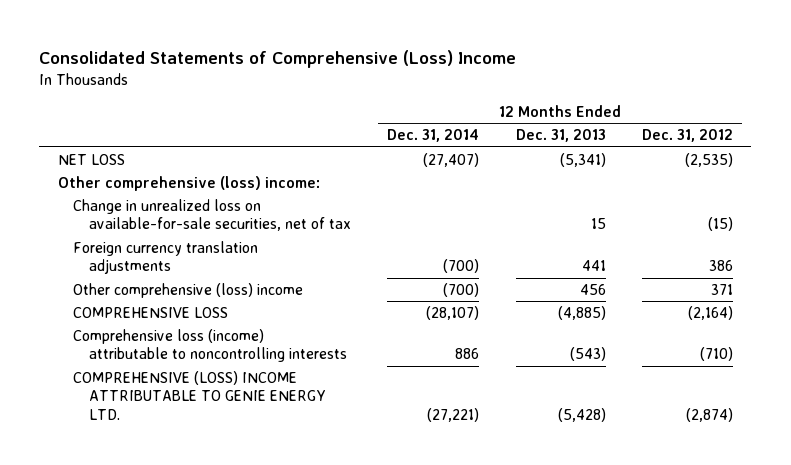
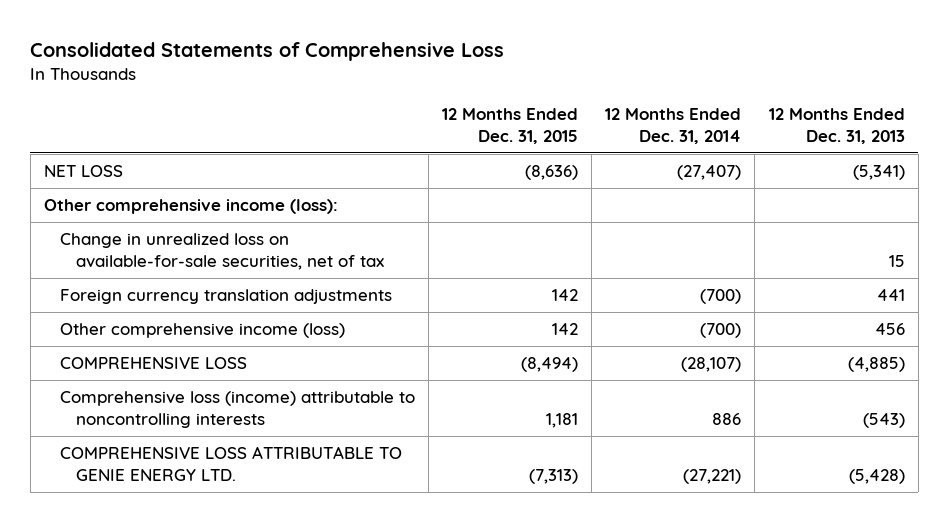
[39,49,517,68] Consolidated Statements of Comprehensive (Loss) Income -> [30,41,505,61] Consolidated Statements of Comprehensive Loss
[642,129,734,143] Dec. 31, 2012 -> none
none -> [442,108,579,144] 12 Months Ended Dec. 31, 2015
[57,175,320,191] Other comprehensive (loss) income: -> [43,199,338,215] Other comprehensive income (loss):
[73,282,304,298] Other comprehensive (loss) income -> [60,323,346,339] Other comprehensive income (loss)
[73,370,327,420] COMPREHENSIVE (LOSS) INCOME ATTRIBUTABLE TO GENIE ENERGY LTD. -> [60,446,403,481] COMPREHENSIVE LOSS ATTRIBUTABLE TO GENIE ENERGY LTD.

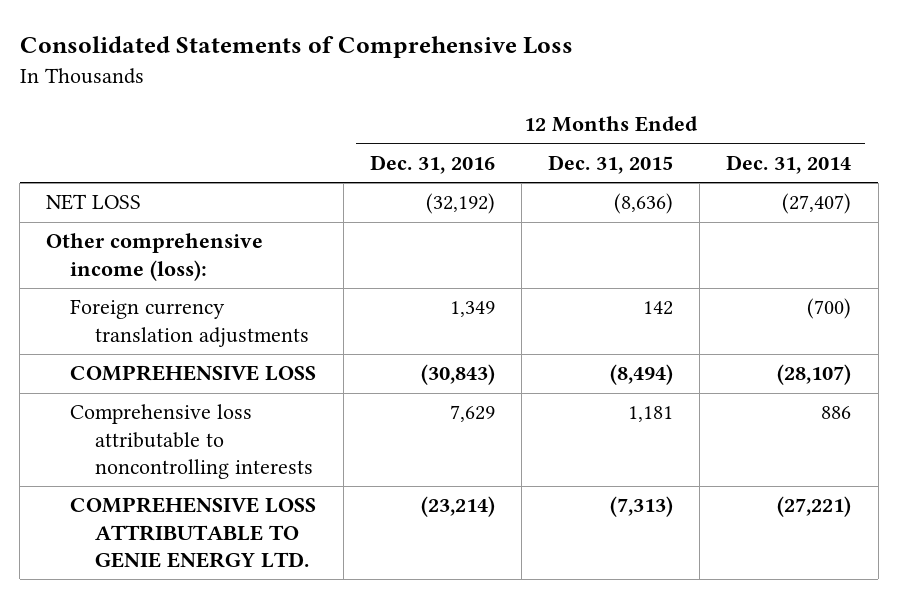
[768,108,905,144] 12 Months Ended Dec. 31, 2013 -> none
none -> [369,154,495,174] Dec. 31, 2016
[60,233,385,270] Change in unrealized loss on available-for-sale securities, net of tax -> none
[60,323,346,339] Other comprehensive income (loss) -> none
[60,391,416,428] Comprehensive loss (income) attributable to noncontrolling interests -> [70,404,313,479] Comprehensive loss attributable to noncontrolling interests

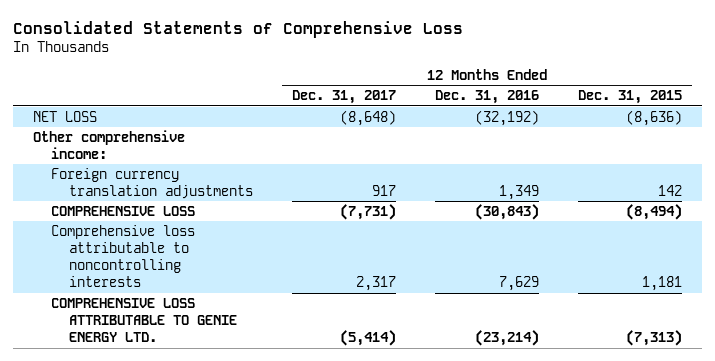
[726,154,852,174] Dec. 31, 2014 -> none
none -> [292,90,397,105] Dec. 31, 2017
[46,233,264,281] Other comprehensive income (loss): -> [32,129,185,159] Other comprehensive income:

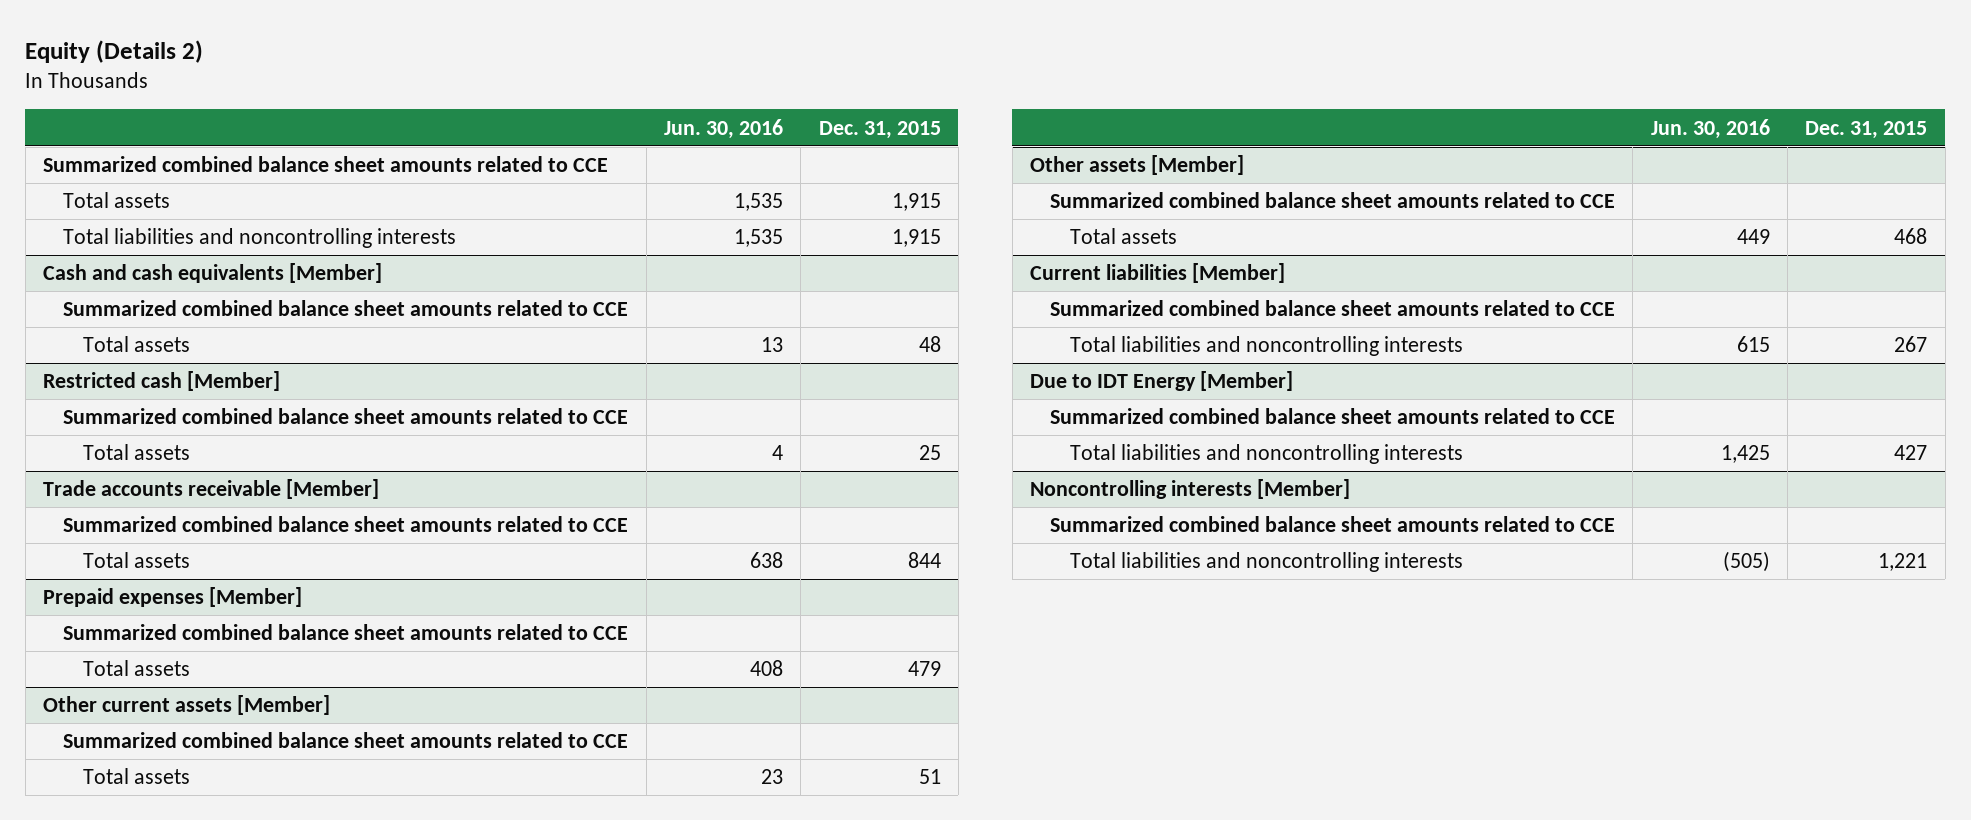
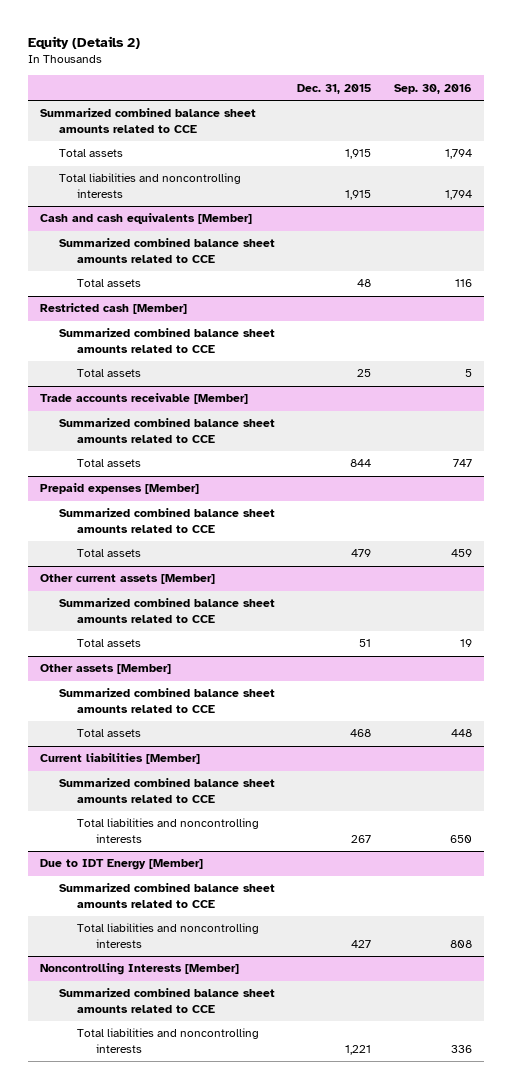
[663,118,783,139] Jun. 30, 2016 -> none
none -> [394,83,473,94] Sep. 30, 2016
[1030,479,1351,500] Noncontrolling interests [Member] -> [39,963,239,976] Noncontrolling Interests [Member]

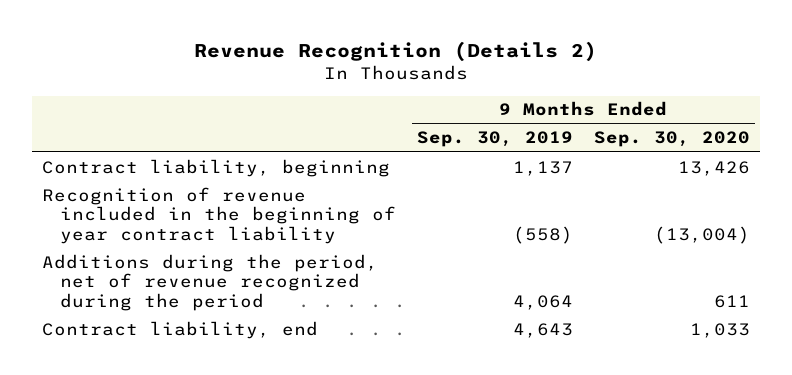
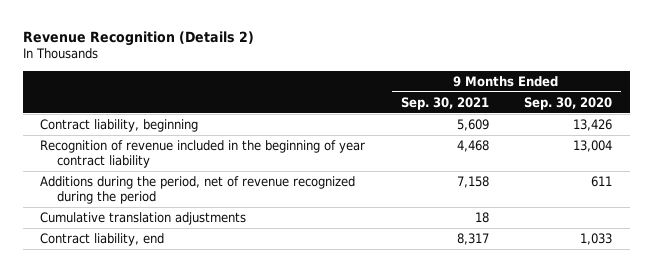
[416,131,573,148] Sep. 30, 2019 -> none
none -> [400,96,489,110] Sep. 30, 2021
[653,225,750,244] (13,004) -> [573,139,613,152] 13,004
none -> [40,211,247,225] Cumulative translation adjustments

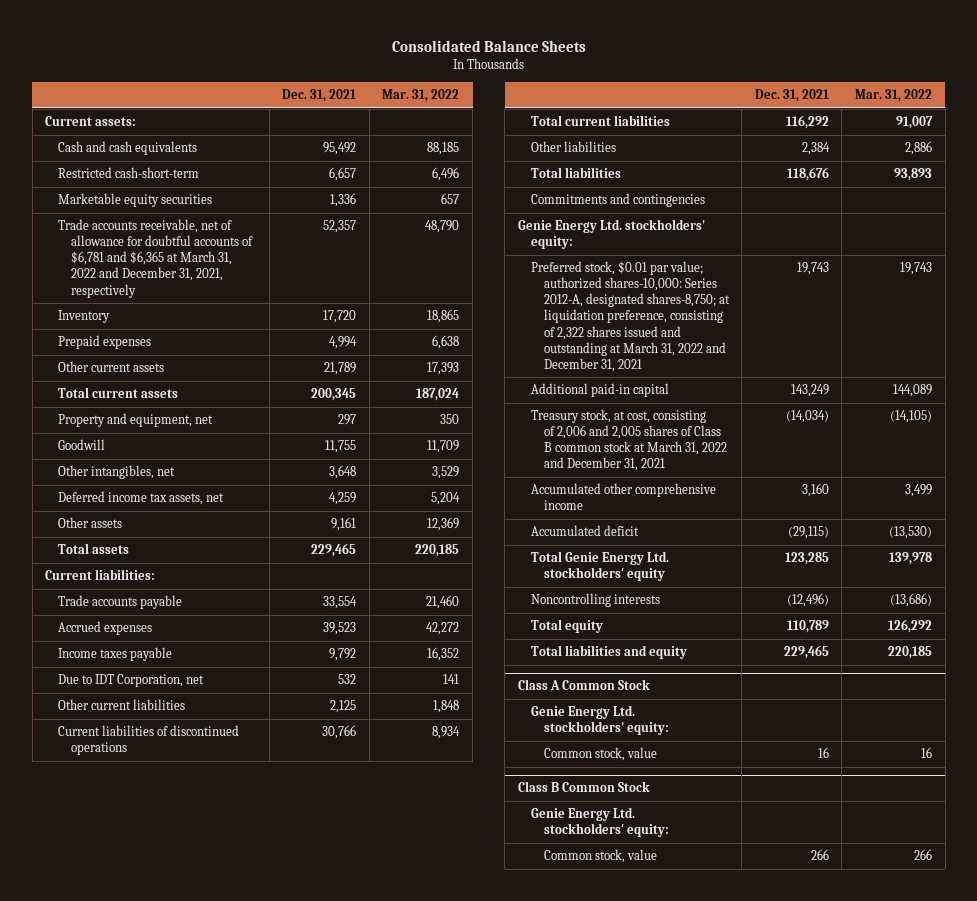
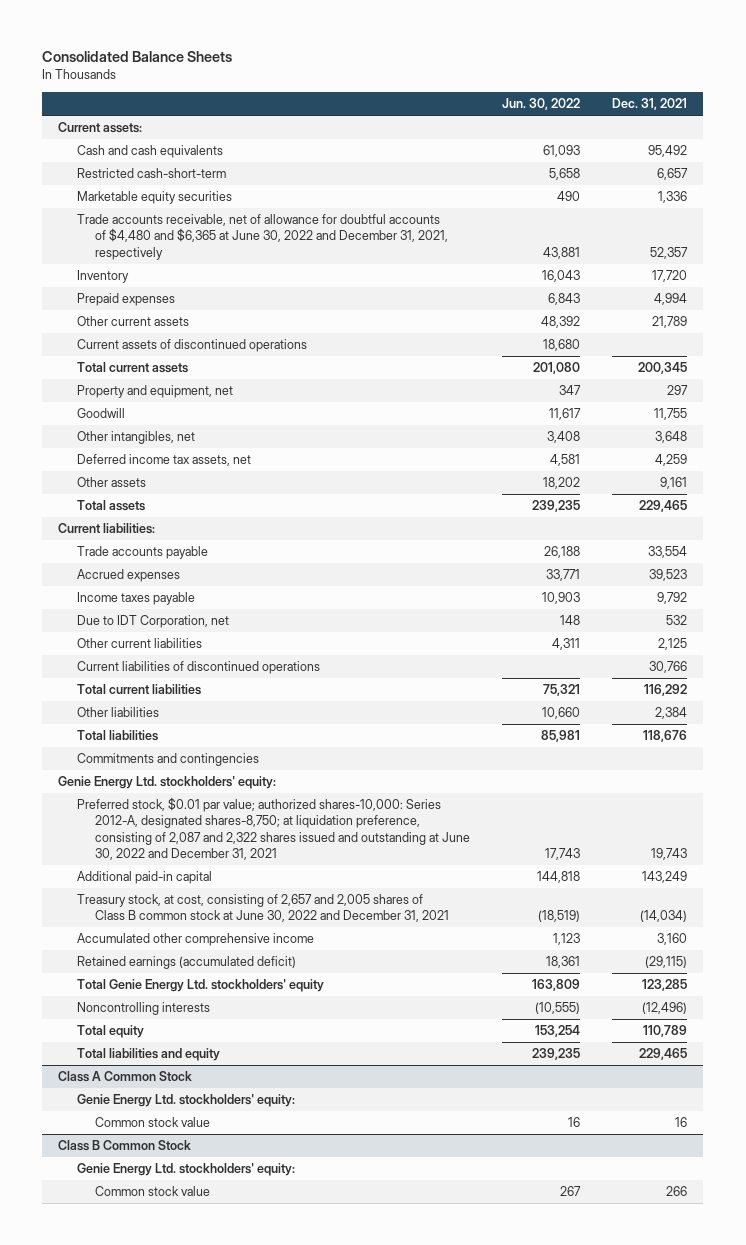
[382,89,460,103] Mar. 31, 2022 -> none
none -> [502,98,581,111] Jun. 30, 2022
[58,219,254,298] Trade accounts receivable, net of allowance for doubtful accounts of $6,781 and $6,365 at March 31, 2022 and December 31, 2021, respectively -> [76,214,448,260] Trade accounts receivable, net of allowance for doubtful accounts of $4,480 and $6,365 at June 30, 2022 and December 31, 2021, respectively
none -> [76,339,307,353] Current assets of discontinued operations
[530,261,730,372] Preferred stock, $0.01 par value; authorized shares-10,000: Series 2012-A, designated shares-8,750; at liquidation preference, consisting of 2,322 shares issued and outstanding at March 31, 2022 and December 31, 2021 -> [76,797,470,860] Preferred stock, $0.01 par value; authorized shares-10,000: Series 2012-A, designated shares-8,750; at liquidation preference, consisting of 2,087 and 2,322 shares issued and outstanding at June 30, 2022 and December 31, 2021
[530,409,727,472] Treasury stock, at cost, consisting of 2,006 and 2,005 shares of Class B common stock at March 31, 2022 and December 31, 2021 -> [76,894,449,923] Treasury stock, at cost, consisting of 2,657 and 2,005 shares of Class B common stock at June 30, 2022 and December 31, 2021
[530,525,639,537] Accumulated deficit -> [76,956,296,970] Retained earnings (accumulated deficit)
[543,747,657,762] Common stock, value -> [94,1117,210,1128] Common stock value
[543,849,657,864] Common stock, value -> [94,1186,210,1197] Common stock value

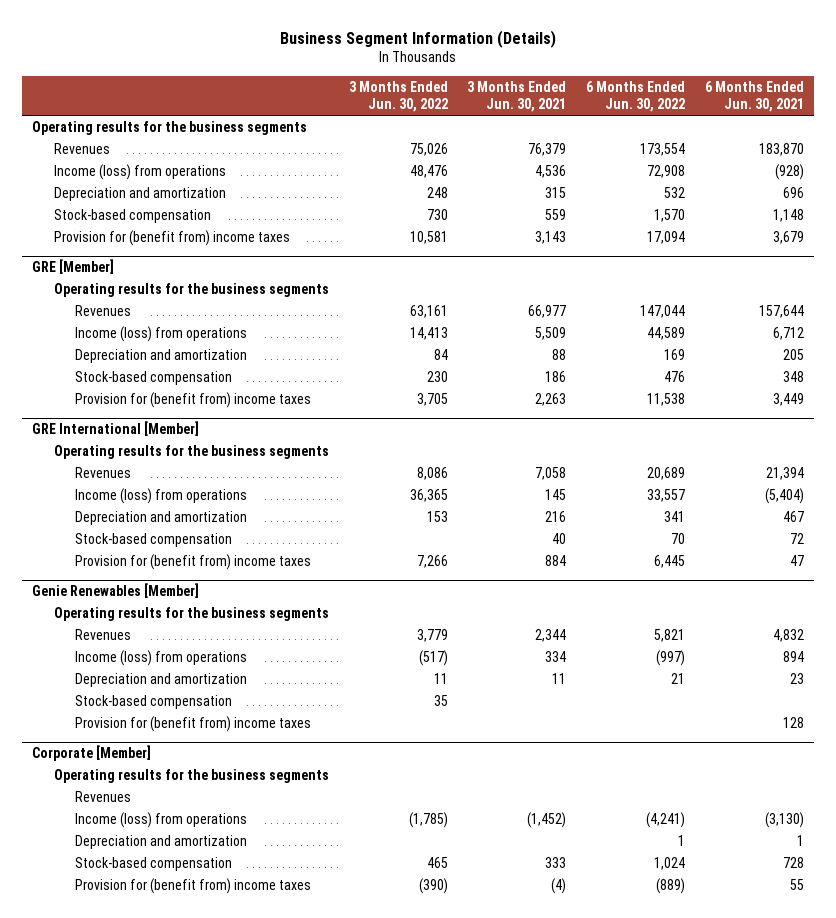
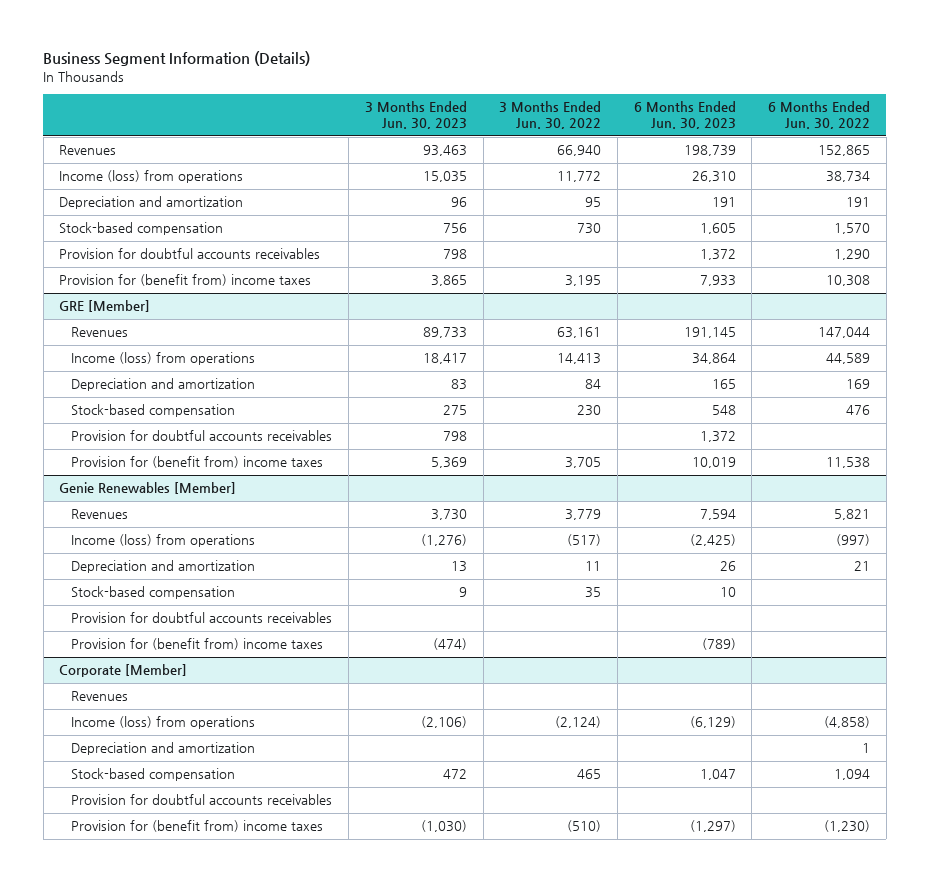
[467,81,567,113] 3 Months Ended Jun. 30, 2021 -> none
[705,81,805,113] 6 Months Ended Jun. 30, 2021 -> none
none -> [364,101,467,130] 3 Months Ended Jun. 30, 2023
none -> [633,101,736,130] 6 Months Ended Jun. 30, 2023
[31,120,307,135] Operating results for the business segments -> none
[409,142,448,156] 75,026 -> [557,145,602,157] 66,940
[640,142,686,156] 173,554 -> [818,145,871,157] 152,865
[409,164,448,178] 48,476 -> [557,171,602,183] 11,772
[647,164,686,178] 72,908 -> [826,171,871,183] 38,734
[426,186,448,198] 248 -> [585,197,602,208] 95
[664,186,686,198] 532 -> [846,197,871,208] 191
none -> [59,248,321,260] Provision for doubtful accounts receivables
[409,230,448,244] 10,581 -> [565,275,602,287] 3,195
[647,230,686,244] 17,094 -> [826,275,871,287] 10,308
[53,282,329,297] Operating results for the business segments -> none
none -> [71,430,333,442] Provision for doubtful accounts receivables
[31,421,199,437] GRE International [Member] -> none
[53,444,329,459] Operating results for the business segments -> none
[75,466,132,478] Revenues -> none
[75,487,248,504] Income (loss) from operations -> none
[75,510,248,525] Depreciation and amortization -> none
[75,532,233,547] Stock-based compensation -> none
[75,553,312,570] Provision for (benefit from) income taxes -> none
[53,606,329,621] Operating results for the business segments -> none
none -> [71,612,333,624] Provision for doubtful accounts receivables
[53,768,329,783] Operating results for the business segments -> none
[408,811,448,828] (1,785) -> [555,716,602,729] (2,124)
[646,811,686,828] (4,241) -> [824,716,871,729] (4,858)
[654,856,686,870] 1,024 -> [834,769,871,781] 1,094
none -> [71,794,333,806] Provision for doubtful accounts receivables
[418,877,448,894] (390) -> [567,820,602,833] (510)
[656,877,686,894] (889) -> [824,820,871,833] (1,230)

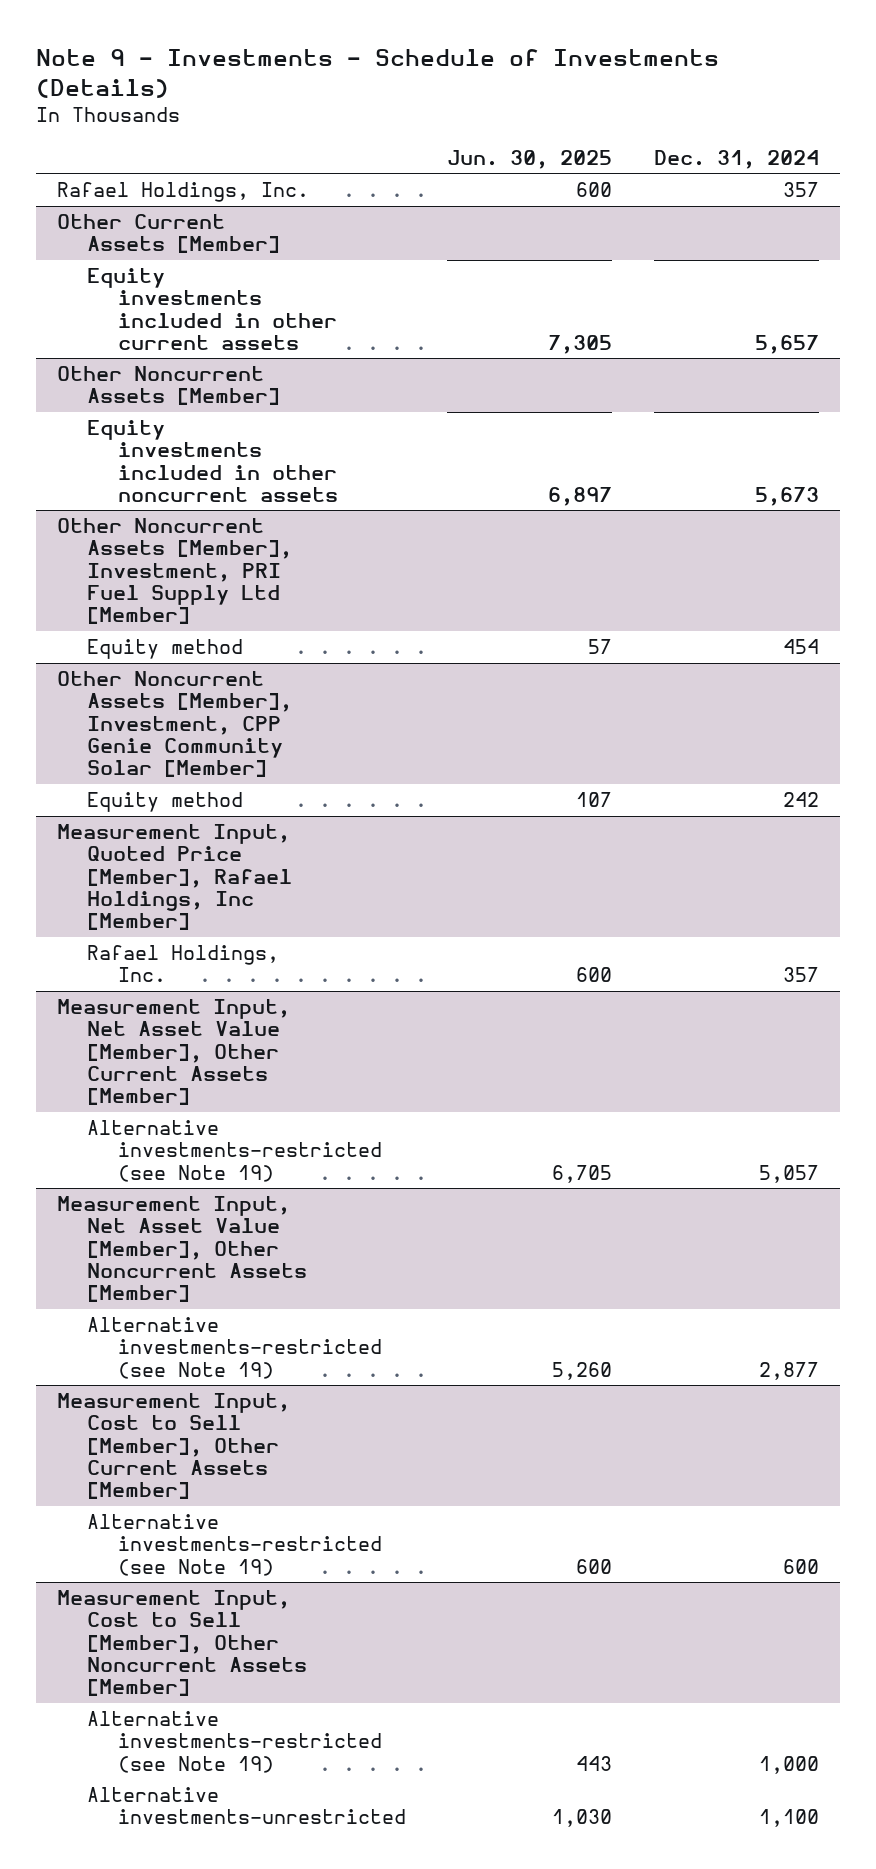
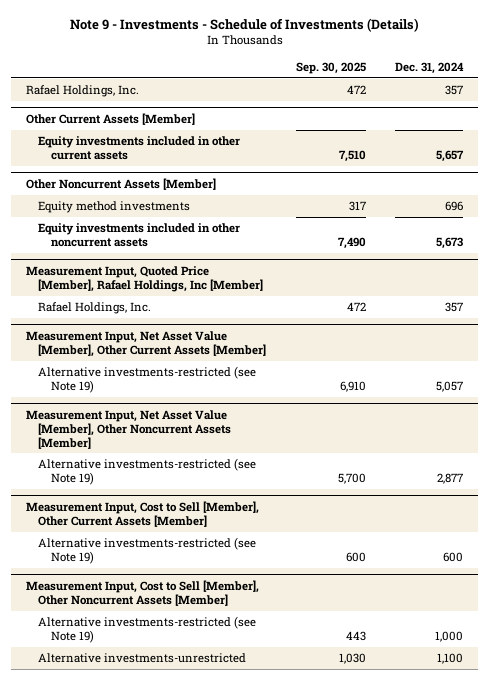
[447,149,613,169] Jun. 30, 2025 -> none
none -> [295,61,366,74] Sep. 30, 2025
none -> [38,200,191,213] Equity method investments
[56,518,293,625] Other Noncurrent Assets [Member], Investment, PRI Fuel Supply Ltd [Member] -> none
[87,639,244,660] Equity method -> none
[56,671,293,778] Other Noncurrent Assets [Member], Investment, CPP Genie Community Solar [Member] -> none
[87,792,244,813] Equity method -> none

